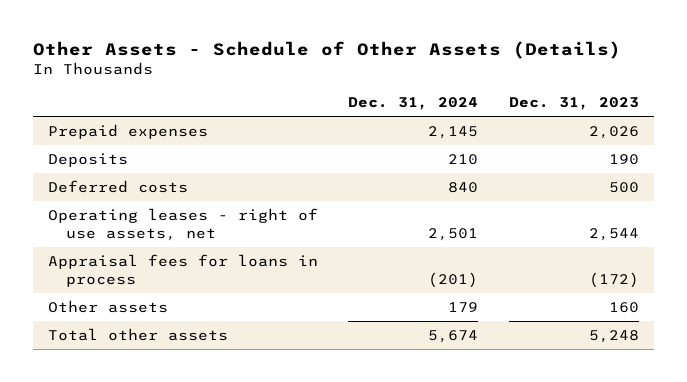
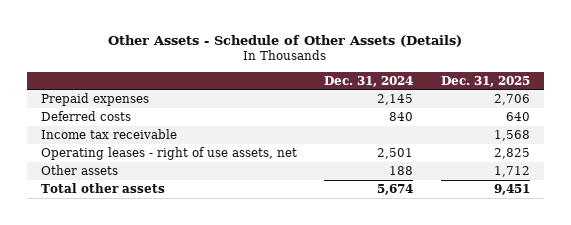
[508,97,639,111] Dec. 31, 2023 -> none
none -> [440,75,530,87] Dec. 31, 2025
[48,152,129,167] Deposits -> none
none -> [40,129,177,140] Income tax receivable
[48,253,319,287] Appraisal fees for loans in process -> none
[448,301,479,312] 179 -> [389,166,414,176] 188

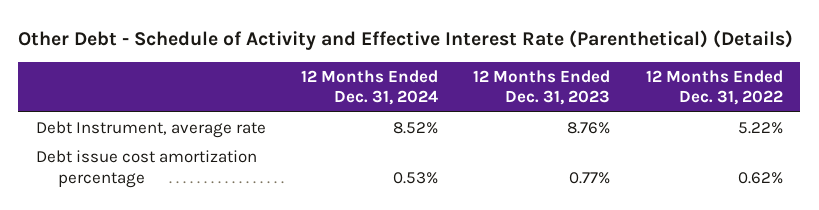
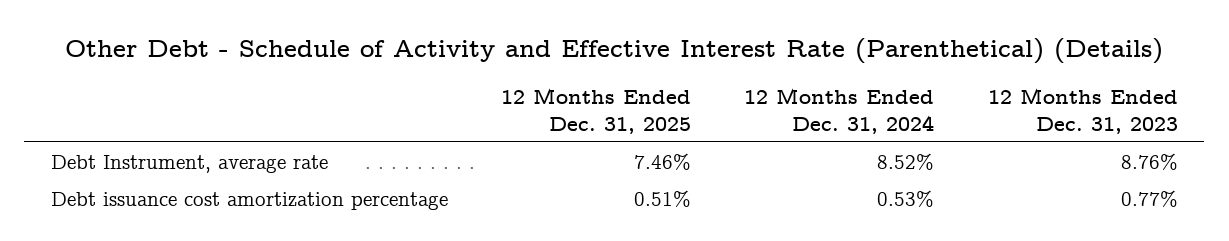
[645,69,783,106] 12 Months Ended Dec. 31, 2022 -> none
none -> [501,88,692,134] 12 Months Ended Dec. 31, 2025
[35,150,257,188] Debt issue cost amortization percentage -> [50,191,448,210] Debt issuance cost amortization percentage

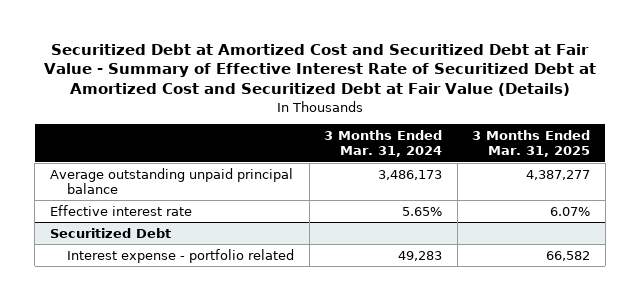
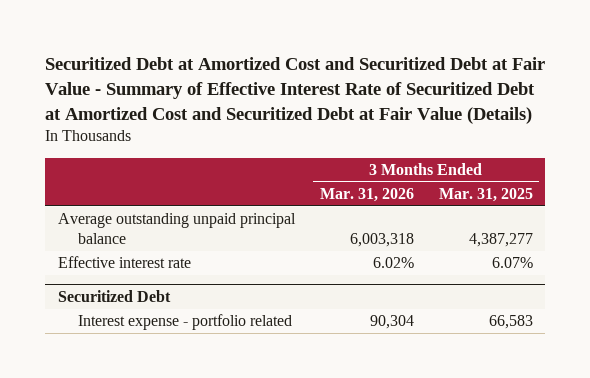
[324,130,443,158] 3 Months Ended Mar. 31, 2024 -> none
none -> [319,187,414,202] Mar. 31, 2026
[546,250,591,261] 66,582 -> [488,315,533,330] 66,583

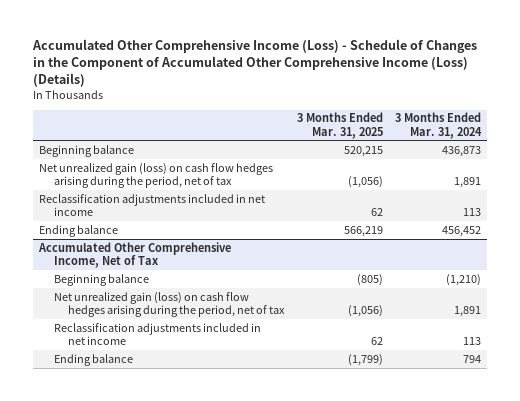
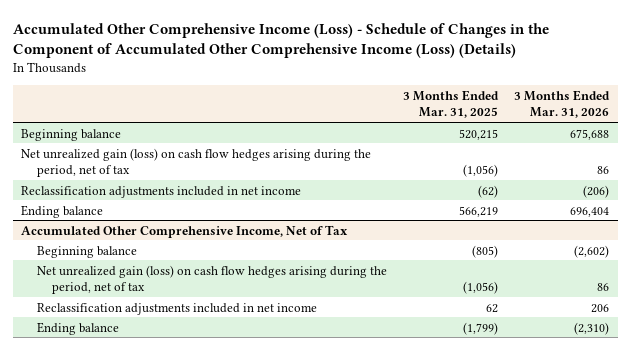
[395,112,483,139] 3 Months Ended Mar. 31, 2024 -> none
none -> [514,89,611,119] 3 Months Ended Mar. 31, 2026
[370,208,383,217] 62 -> [477,184,498,198] (62)

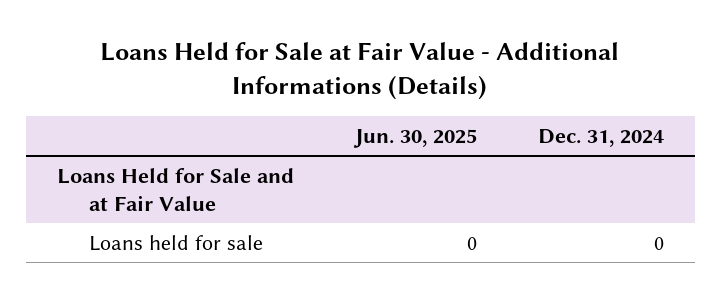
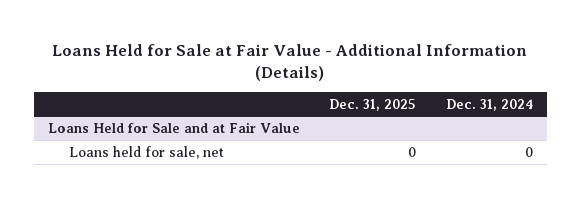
[100,42,620,101] Loans Held for Sale at Fair Value - Additional Informations (Details) -> [52,43,528,81] Loans Held for Sale at Fair Value - Additional Information (Details)
[352,128,477,148] Jun. 30, 2025 -> none
none -> [329,98,417,111] Dec. 31, 2025
[88,234,263,251] Loans held for sale -> [68,145,224,159] Loans held for sale, net

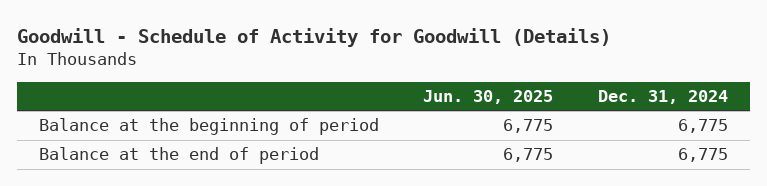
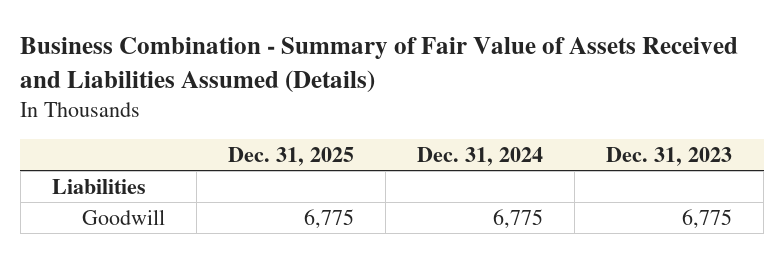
[16,27,611,47] Goodwill - Schedule of Activity for Goodwill (Details) -> [20,37,739,93] Business Combination - Summary of Fair Value of Assets Received and Liabilities Assumed (Details)
[423,90,554,105] Jun. 30, 2025 -> none
none -> [227,146,354,166] Dec. 31, 2025
none -> [606,146,733,166] Dec. 31, 2023
[38,147,319,165] Balance at the end of period -> none
none -> [51,178,146,194] Liabilities
[38,118,379,136] Balance at the beginning of period -> [81,208,165,225] Goodwill

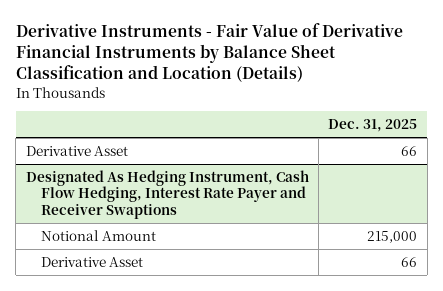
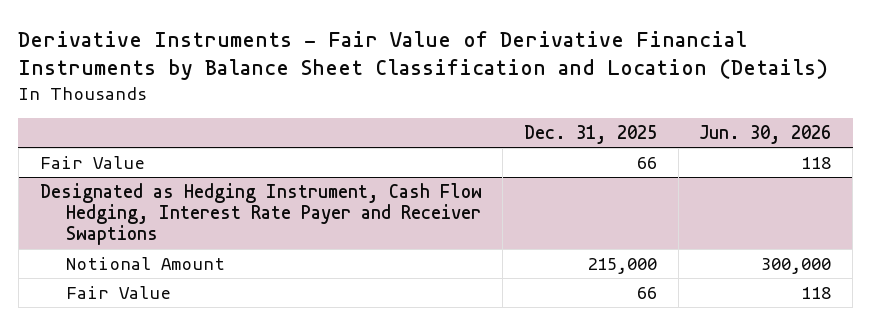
none -> [699,124,832,144] Jun. 30, 2026
[25,145,128,156] Derivative Asset -> [39,155,145,169] Fair Value
[25,169,309,219] Designated As Hedging Instrument, Cash Flow Hedging, Interest Rate Payer and Receiver Swaptions -> [39,182,482,246] Designated as Hedging Instrument, Cash Flow Hedging, Interest Rate Payer and Receiver Swaptions
[41,256,144,267] Derivative Asset -> [65,285,171,299] Fair Value

